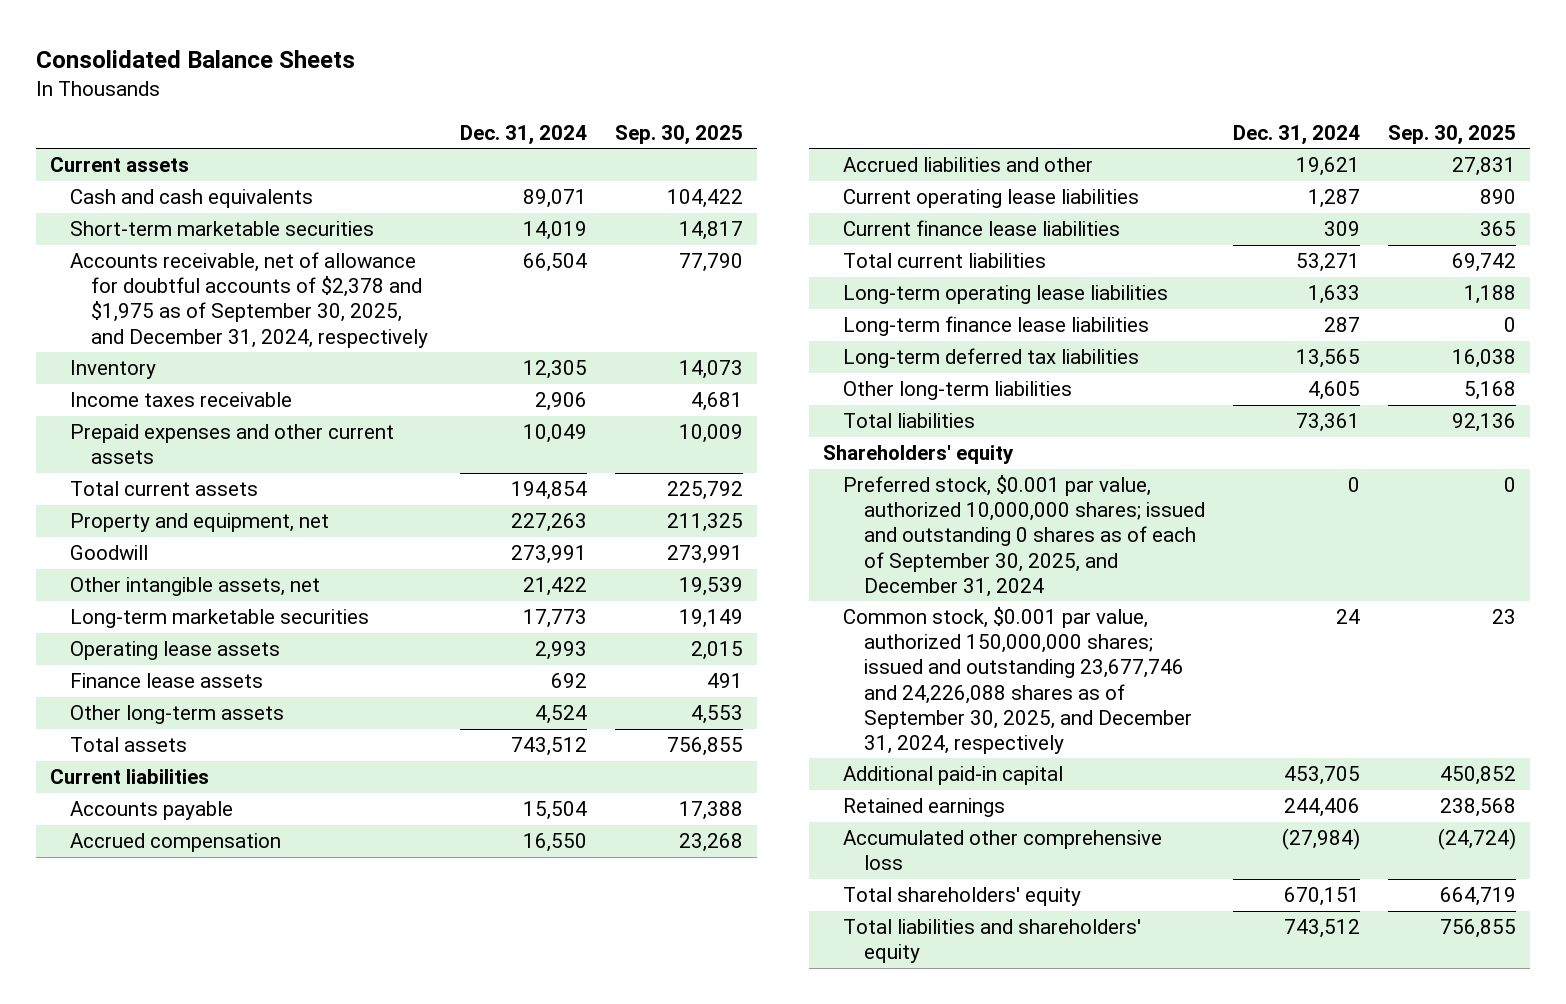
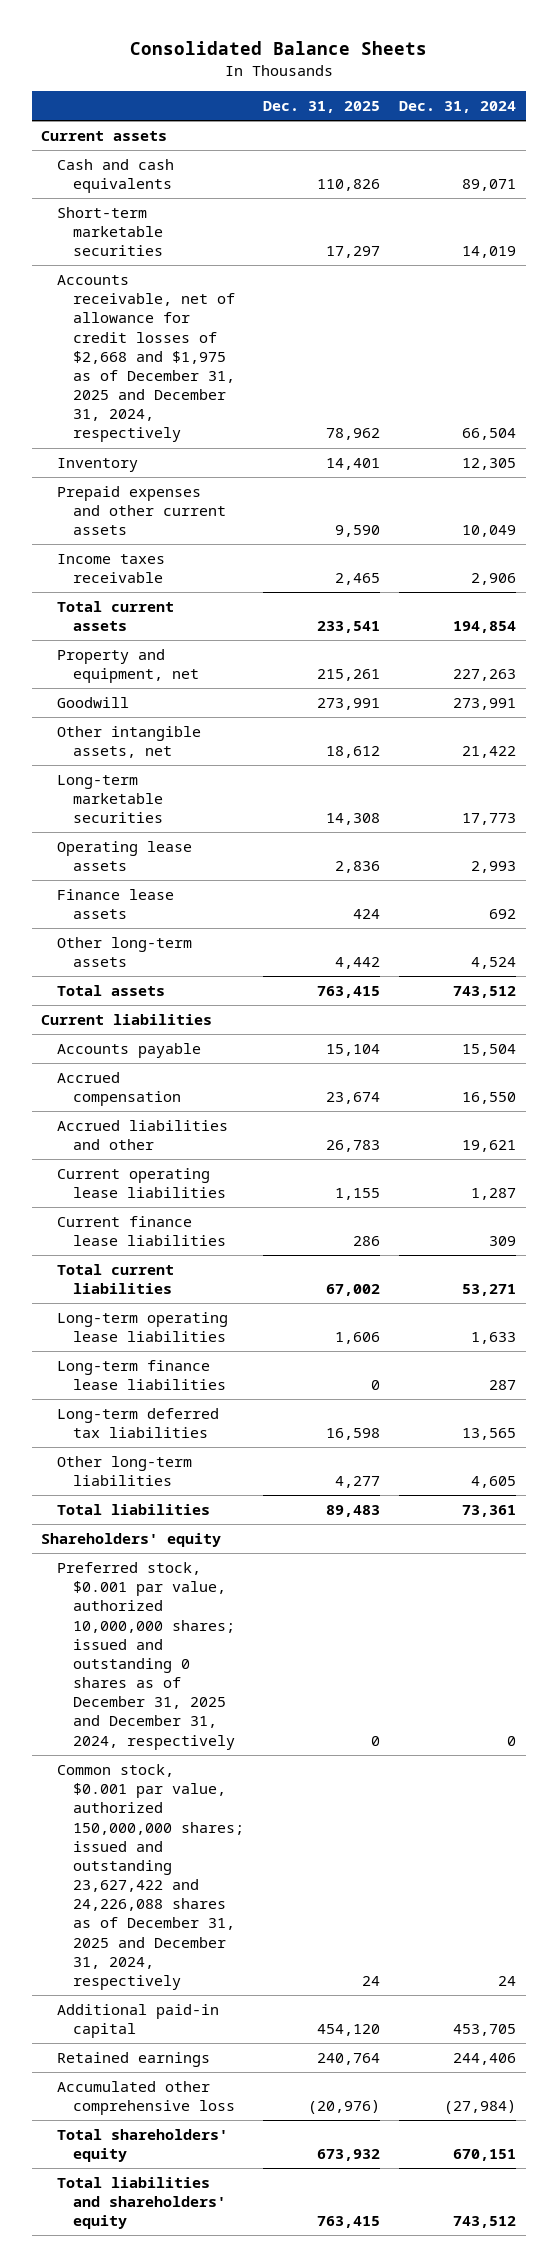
[614,124,743,145] Sep. 30, 2025 -> none
none -> [263,101,381,114] Dec. 31, 2025
[70,252,428,348] Accounts receivable, net of allowance for doubtful accounts of $2,378 and $1,975 as of September 30, 2025, and December 31, 2024, respectively -> [57,275,236,443] Accounts receivable, net of allowance for credit losses of $2,668 and $1,975 as of December 31, 2025 and December 31, 2024, respectively
[70,392,293,408] Income taxes receivable -> [57,554,166,584] Income taxes receivable
[843,475,1205,597] Preferred stock, $0.001 par value, authorized 10,000,000 shares; issued and outstanding 0 shares as of each of September 30, 2025, and December 31, 2024 -> [57,1562,236,1750] Preferred stock, $0.001 par value, authorized 10,000,000 shares; issued and outstanding 0 shares as of December 31, 2025 and December 31, 2024, respectively
[843,607,1192,754] Common stock, $0.001 par value, authorized 150,000,000 shares; issued and outstanding 23,677,746 and 24,226,088 shares as of September 30, 2025, and December 31, 2024, respectively -> [57,1764,245,1991] Common stock, $0.001 par value, authorized 150,000,000 shares; issued and outstanding 23,627,422 and 24,226,088 shares as of December 31, 2025 and December 31, 2024, respectively

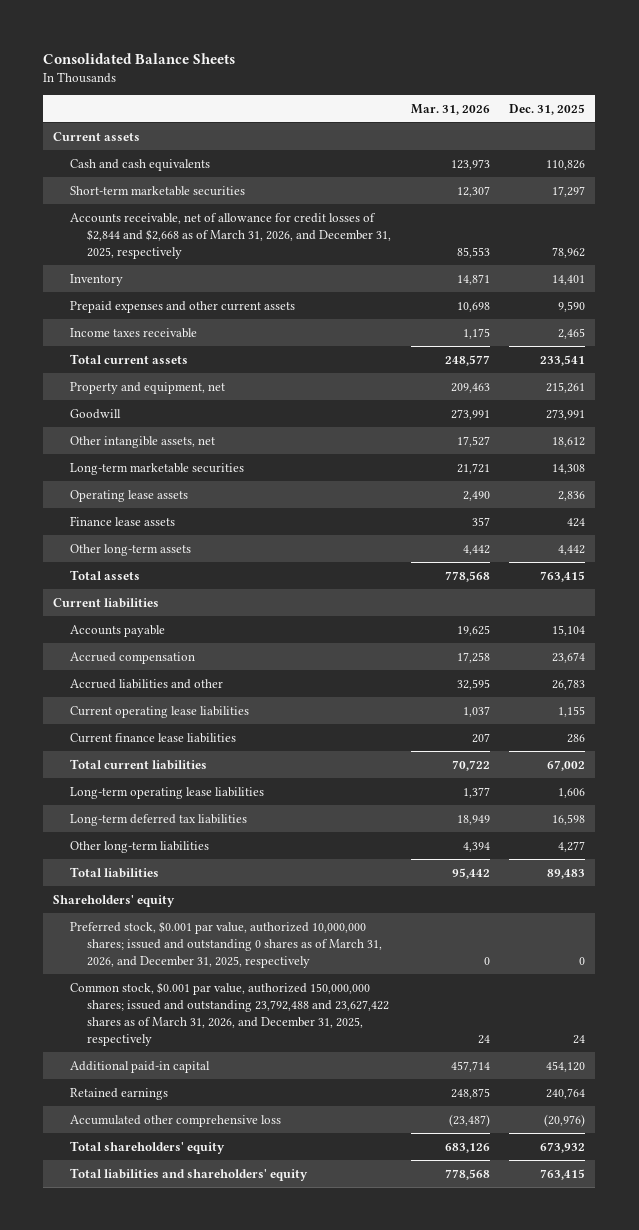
[399,101,517,114] Dec. 31, 2024 -> none
none -> [410,103,490,115] Mar. 31, 2026
[57,275,236,443] Accounts receivable, net of allowance for credit losses of $2,668 and $1,975 as of December 31, 2025 and December 31, 2024, respectively -> [69,212,391,260] Accounts receivable, net of allowance for credit losses of $2,844 and $2,668 as of March 31, 2026, and December 31, 2025, respectively
[57,1360,227,1391] Long-term finance lease liabilities -> none
[57,1562,236,1750] Preferred stock, $0.001 par value, authorized 10,000,000 shares; issued and outstanding 0 shares as of December 31, 2025 and December 31, 2024, respectively -> [69,920,382,969] Preferred stock, $0.001 par value, authorized 10,000,000 shares; issued and outstanding 0 shares as of March 31, 2026, and December 31, 2025, respectively
[57,1764,245,1991] Common stock, $0.001 par value, authorized 150,000,000 shares; issued and outstanding 23,627,422 and 24,226,088 shares as of December 31, 2025 and December 31, 2024, respectively -> [69,981,389,1047] Common stock, $0.001 par value, authorized 150,000,000 shares; issued and outstanding 23,792,488 and 23,627,422 shares as of March 31, 2026, and December 31, 2025, respectively

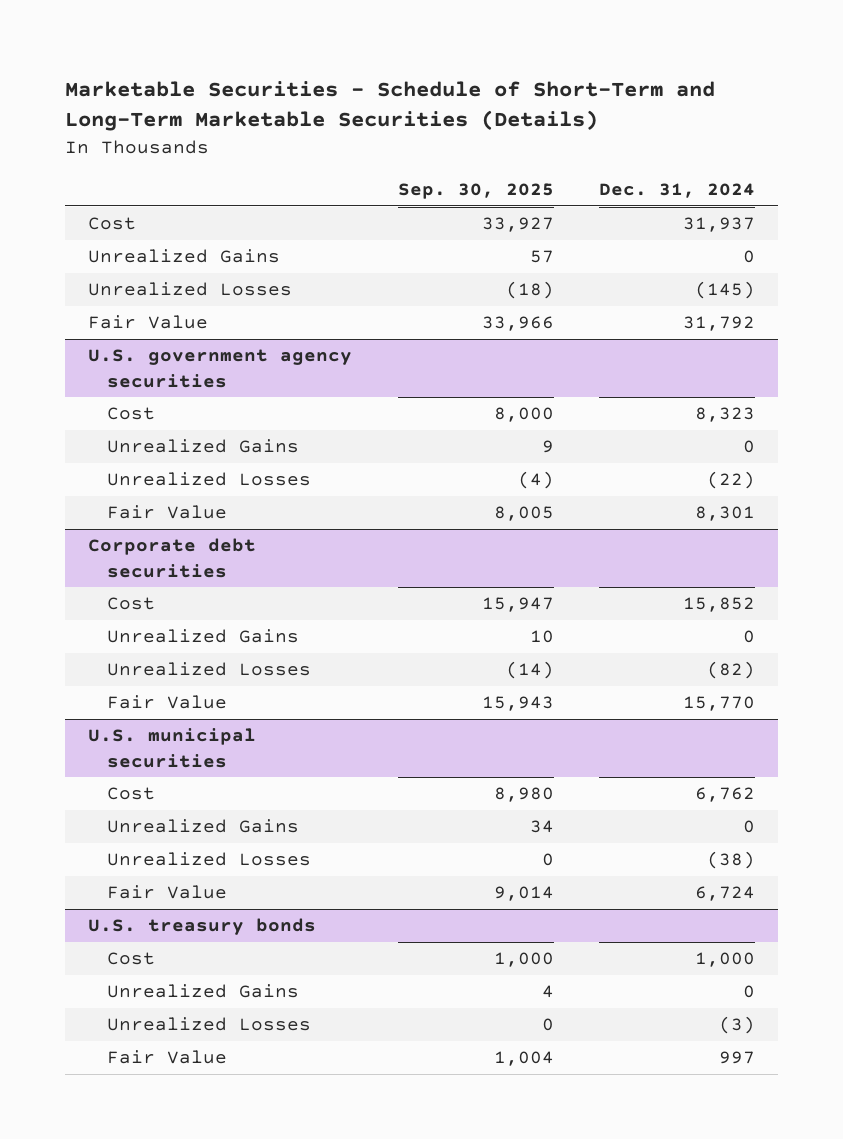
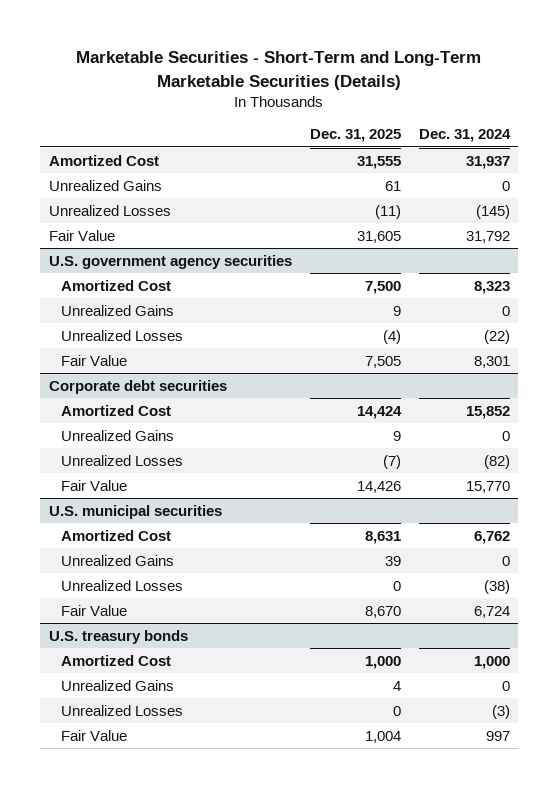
[65,80,716,132] Marketable Securities - Schedule of Short-Term and Long-Term Marketable Securities (Details) -> [76,51,482,90] Marketable Securities - Short-Term and Long-Term Marketable Securities (Details)
[397,182,554,199] Sep. 30, 2025 -> none
none -> [309,129,401,143] Dec. 31, 2025
[88,217,137,231] Cost -> [49,154,160,166] Amortized Cost
[106,407,155,421] Cost -> [60,279,171,291] Amortized Cost
[106,597,155,611] Cost -> [60,404,171,416] Amortized Cost
[106,787,155,801] Cost -> [60,529,171,541] Amortized Cost
[106,952,155,966] Cost -> [60,654,171,666] Amortized Cost

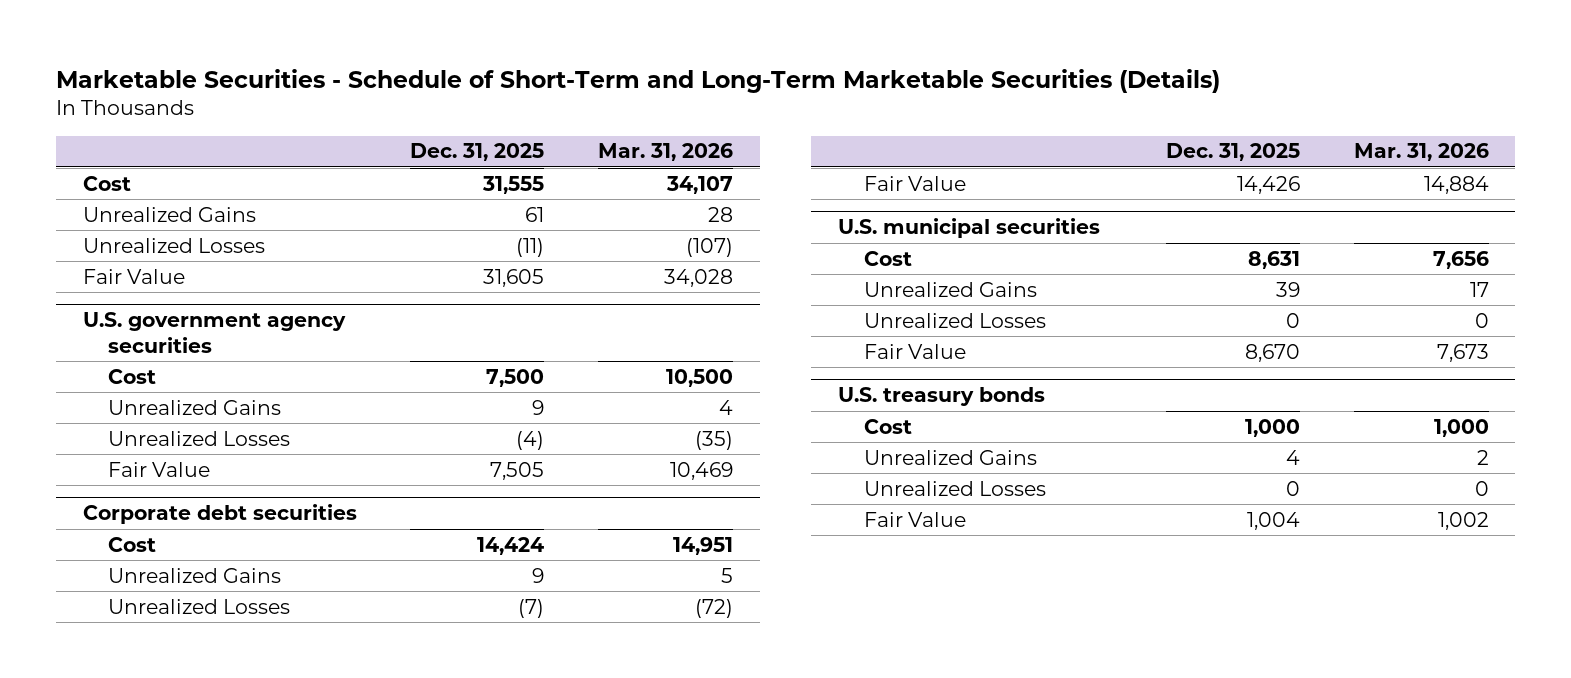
[76,51,482,90] Marketable Securities - Short-Term and Long-Term Marketable Securities (Details) -> [55,68,1220,93] Marketable Securities - Schedule of Short-Term and Long-Term Marketable Securities (Details)
[418,129,511,143] Dec. 31, 2024 -> none
none -> [598,143,734,162] Mar. 31, 2026
[49,154,160,166] Amortized Cost -> [82,175,131,191] Cost
[60,279,171,291] Amortized Cost -> [108,368,157,384] Cost
[60,404,171,416] Amortized Cost -> [108,536,157,552] Cost
[60,529,171,541] Amortized Cost -> [863,250,912,266] Cost
[60,654,171,666] Amortized Cost -> [863,418,912,434] Cost

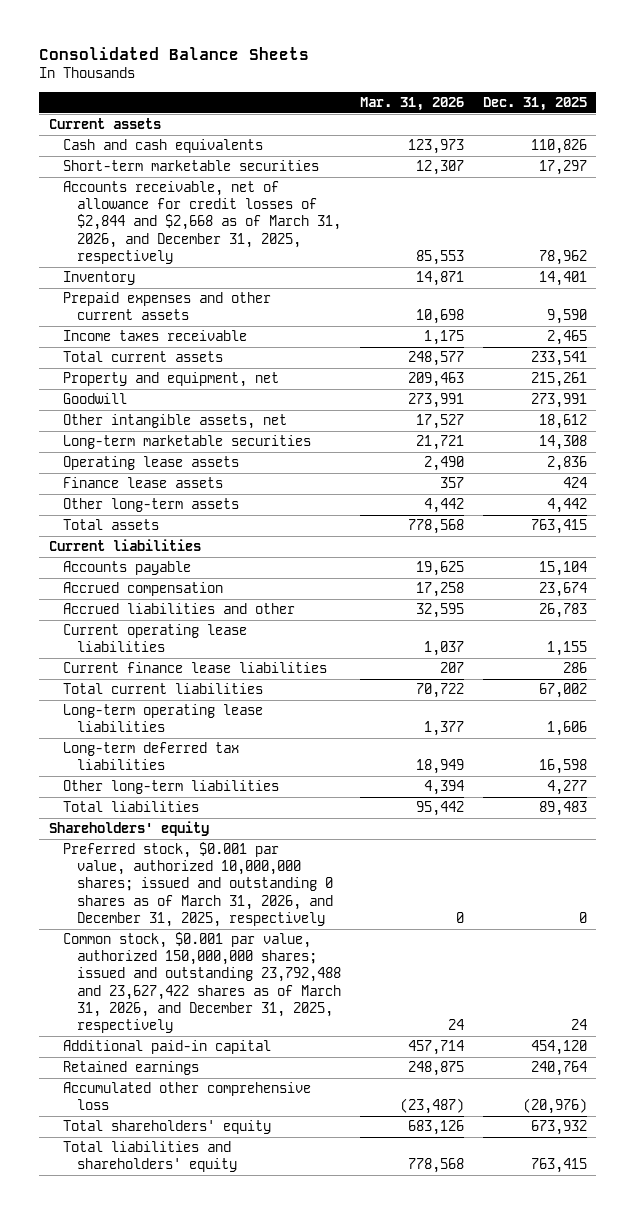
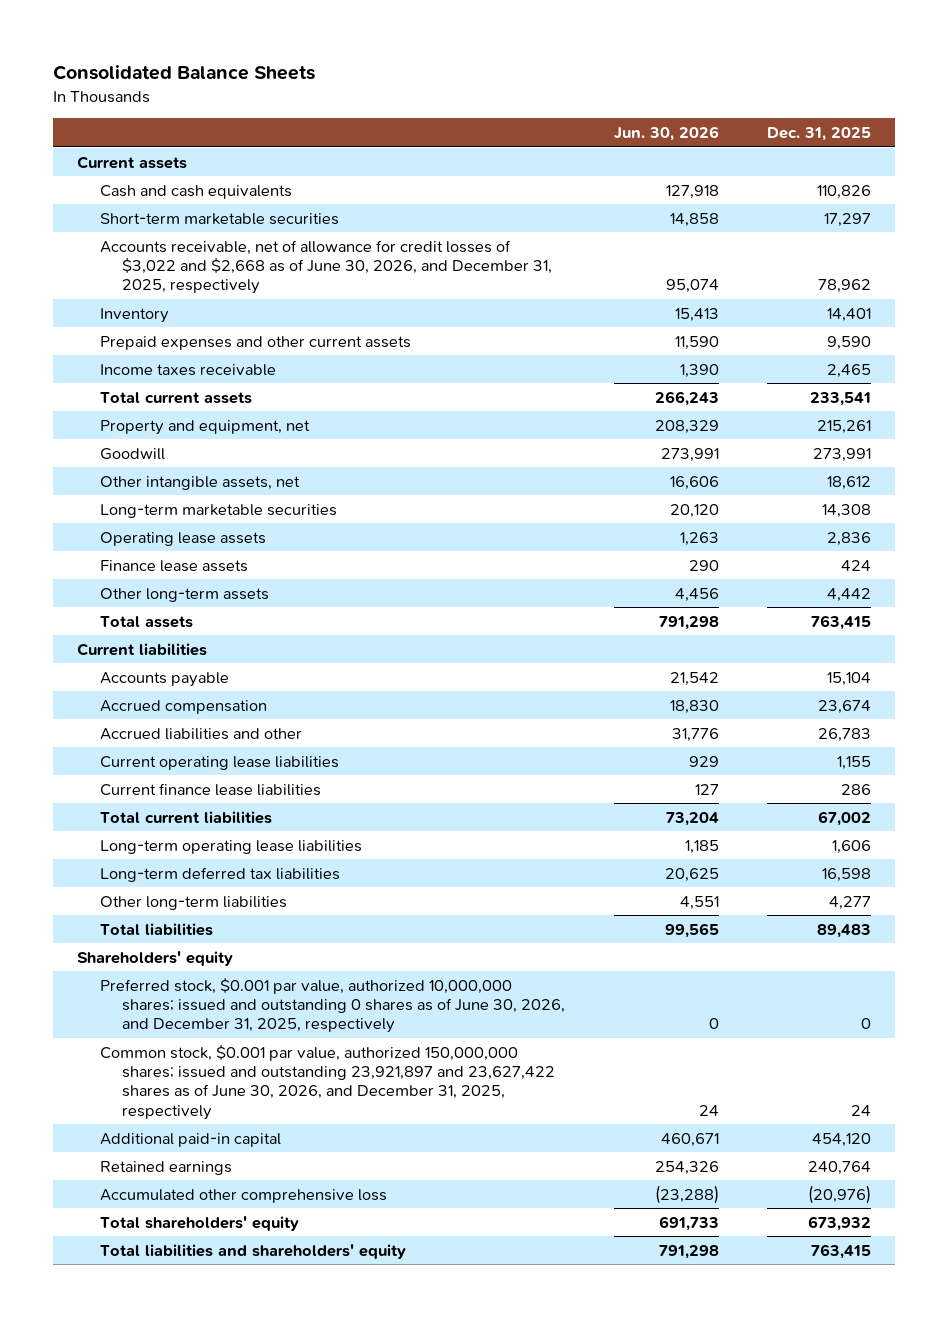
[360,96,465,111] Mar. 31, 2026 -> none
none -> [613,126,719,142] Jun. 30, 2026
[62,181,342,264] Accounts receivable, net of allowance for credit losses of $2,844 and $2,668 as of March 31, 2026, and December 31, 2025, respectively -> [99,239,553,295] Accounts receivable, net of allowance for credit losses of $3,022 and $2,668 as of June 30, 2026, and December 31, 2025, respectively
[62,842,334,927] Preferred stock, $0.001 par value, authorized 10,000,000 shares; issued and outstanding 0 shares as of March 31, 2026, and December 31, 2025, respectively -> [99,977,566,1034] Preferred stock, $0.001 par value, authorized 10,000,000 shares; issued and outstanding 0 shares as of June 30, 2026, and December 31, 2025, respectively
[62,932,342,1033] Common stock, $0.001 par value, authorized 150,000,000 shares; issued and outstanding 23,792,488 and 23,627,422 shares as of March 31, 2026, and December 31, 2025, respectively -> [99,1044,556,1120] Common stock, $0.001 par value, authorized 150,000,000 shares; issued and outstanding 23,921,897 and 23,627,422 shares as of June 30, 2026, and December 31, 2025, respectively

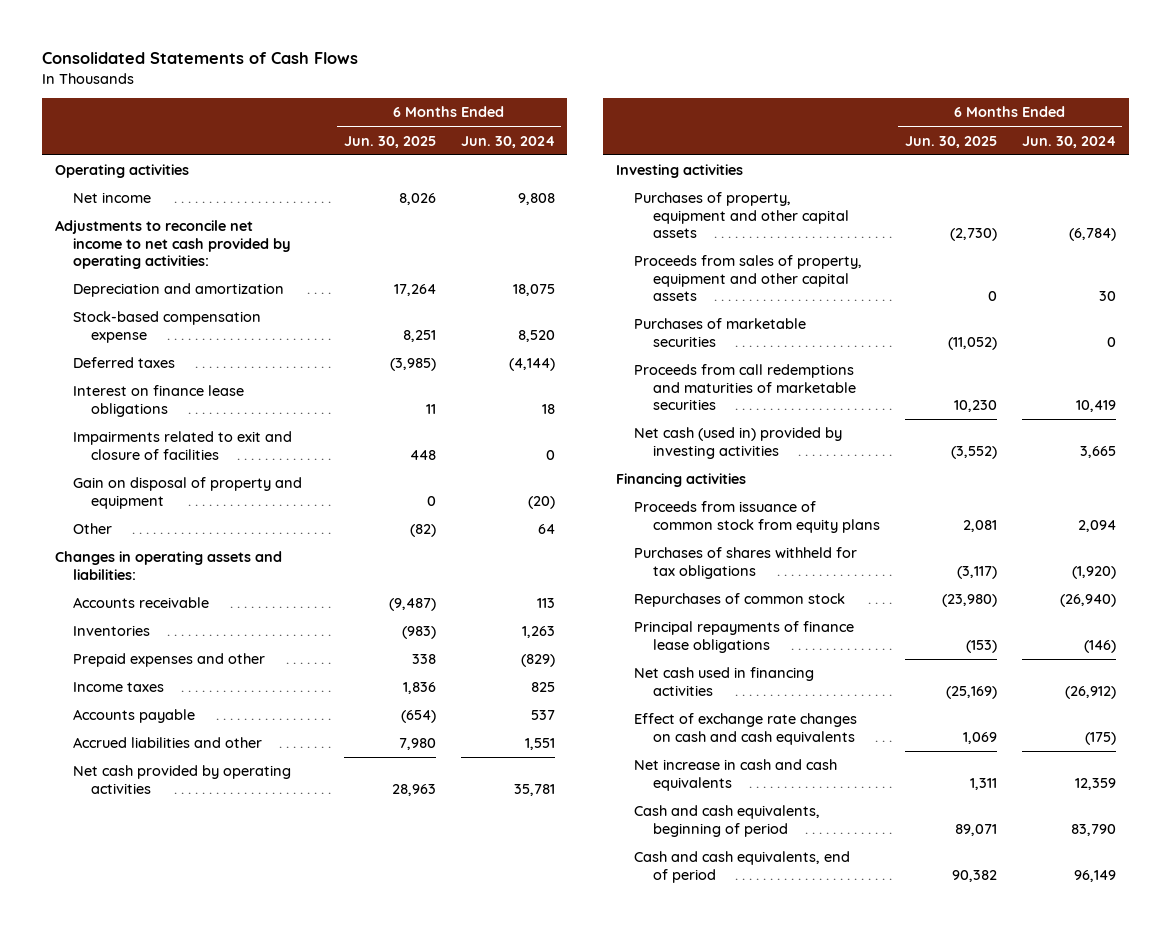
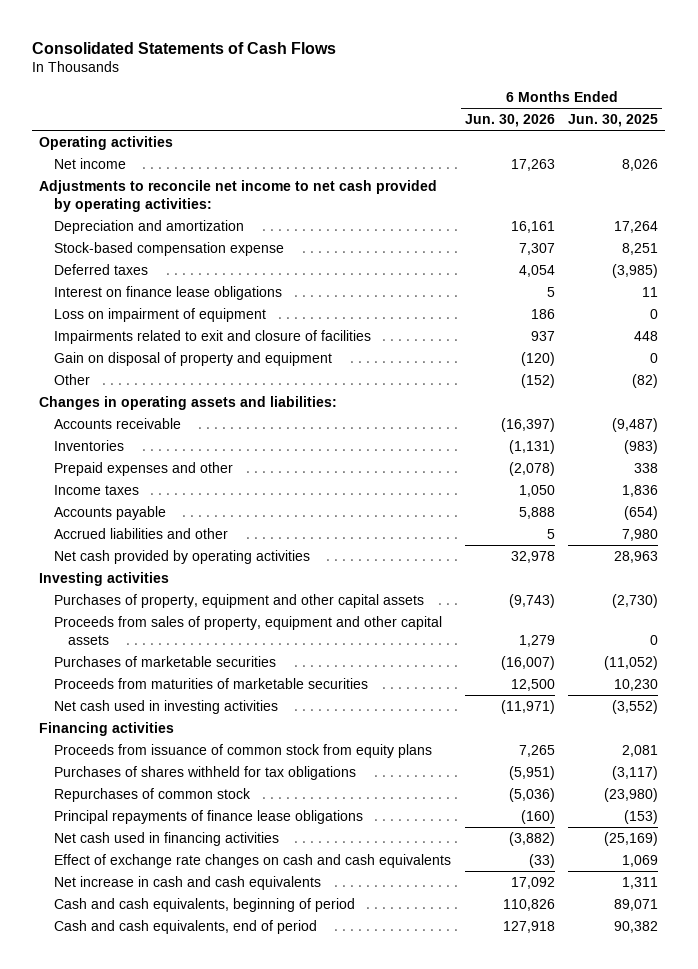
[460,135,555,148] Jun. 30, 2024 -> none
none -> [464,114,555,128] Jun. 30, 2026
none -> [53,307,266,322] Loss on impairment of equipment
[634,364,856,411] Proceeds from call redemptions and maturities of marketable securities -> [53,677,368,689] Proceeds from maturities of marketable securities
[634,427,843,459] Net cash (used in) provided by investing activities -> [53,699,278,714] Net cash used in investing activities

